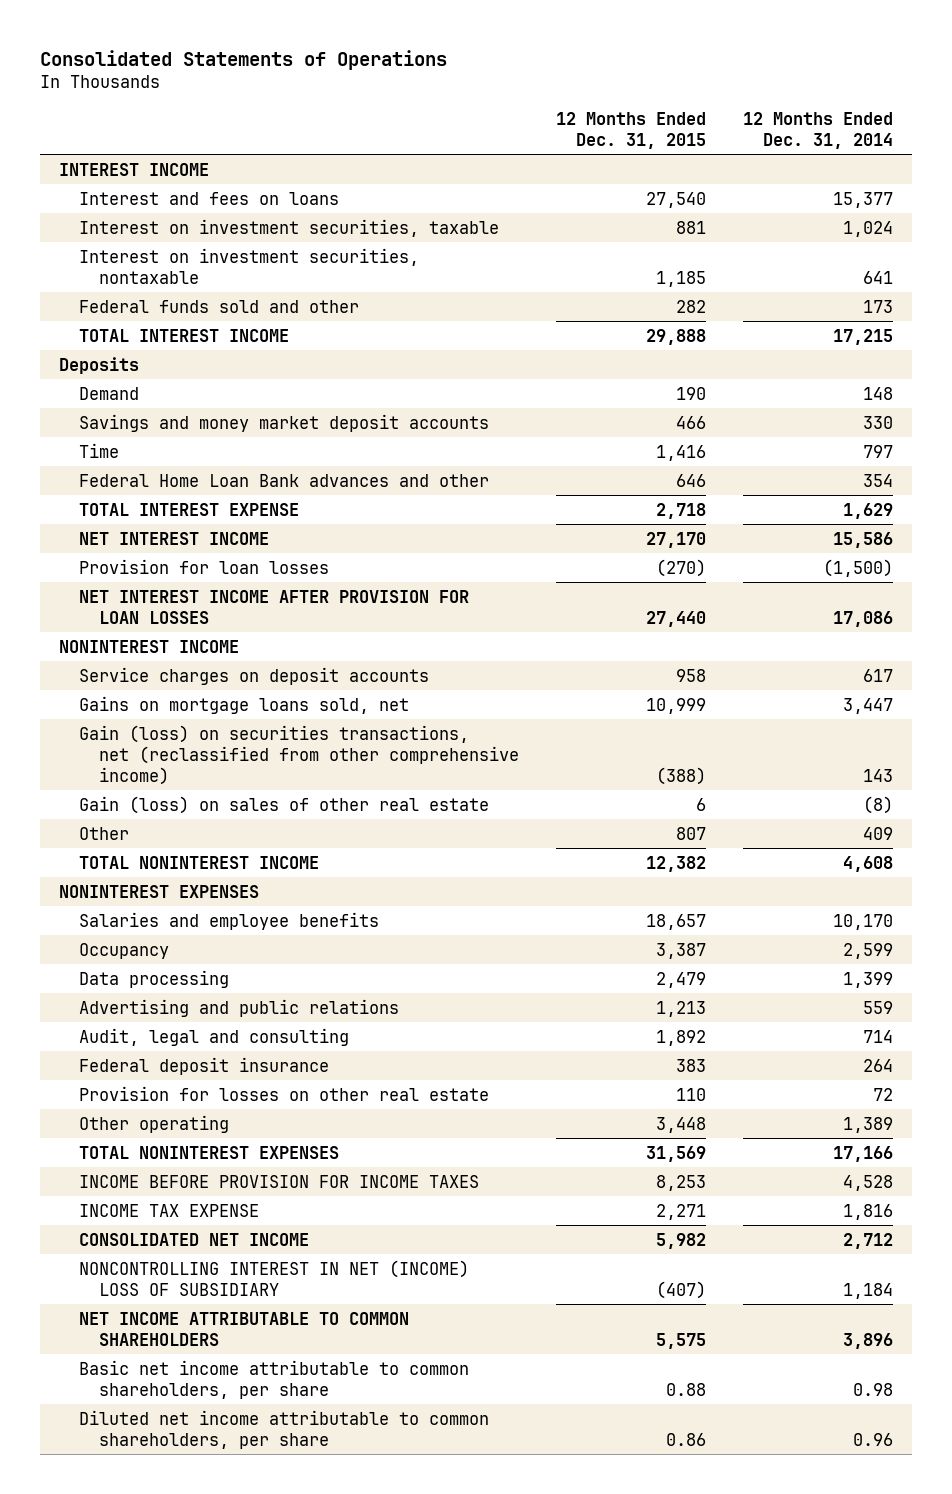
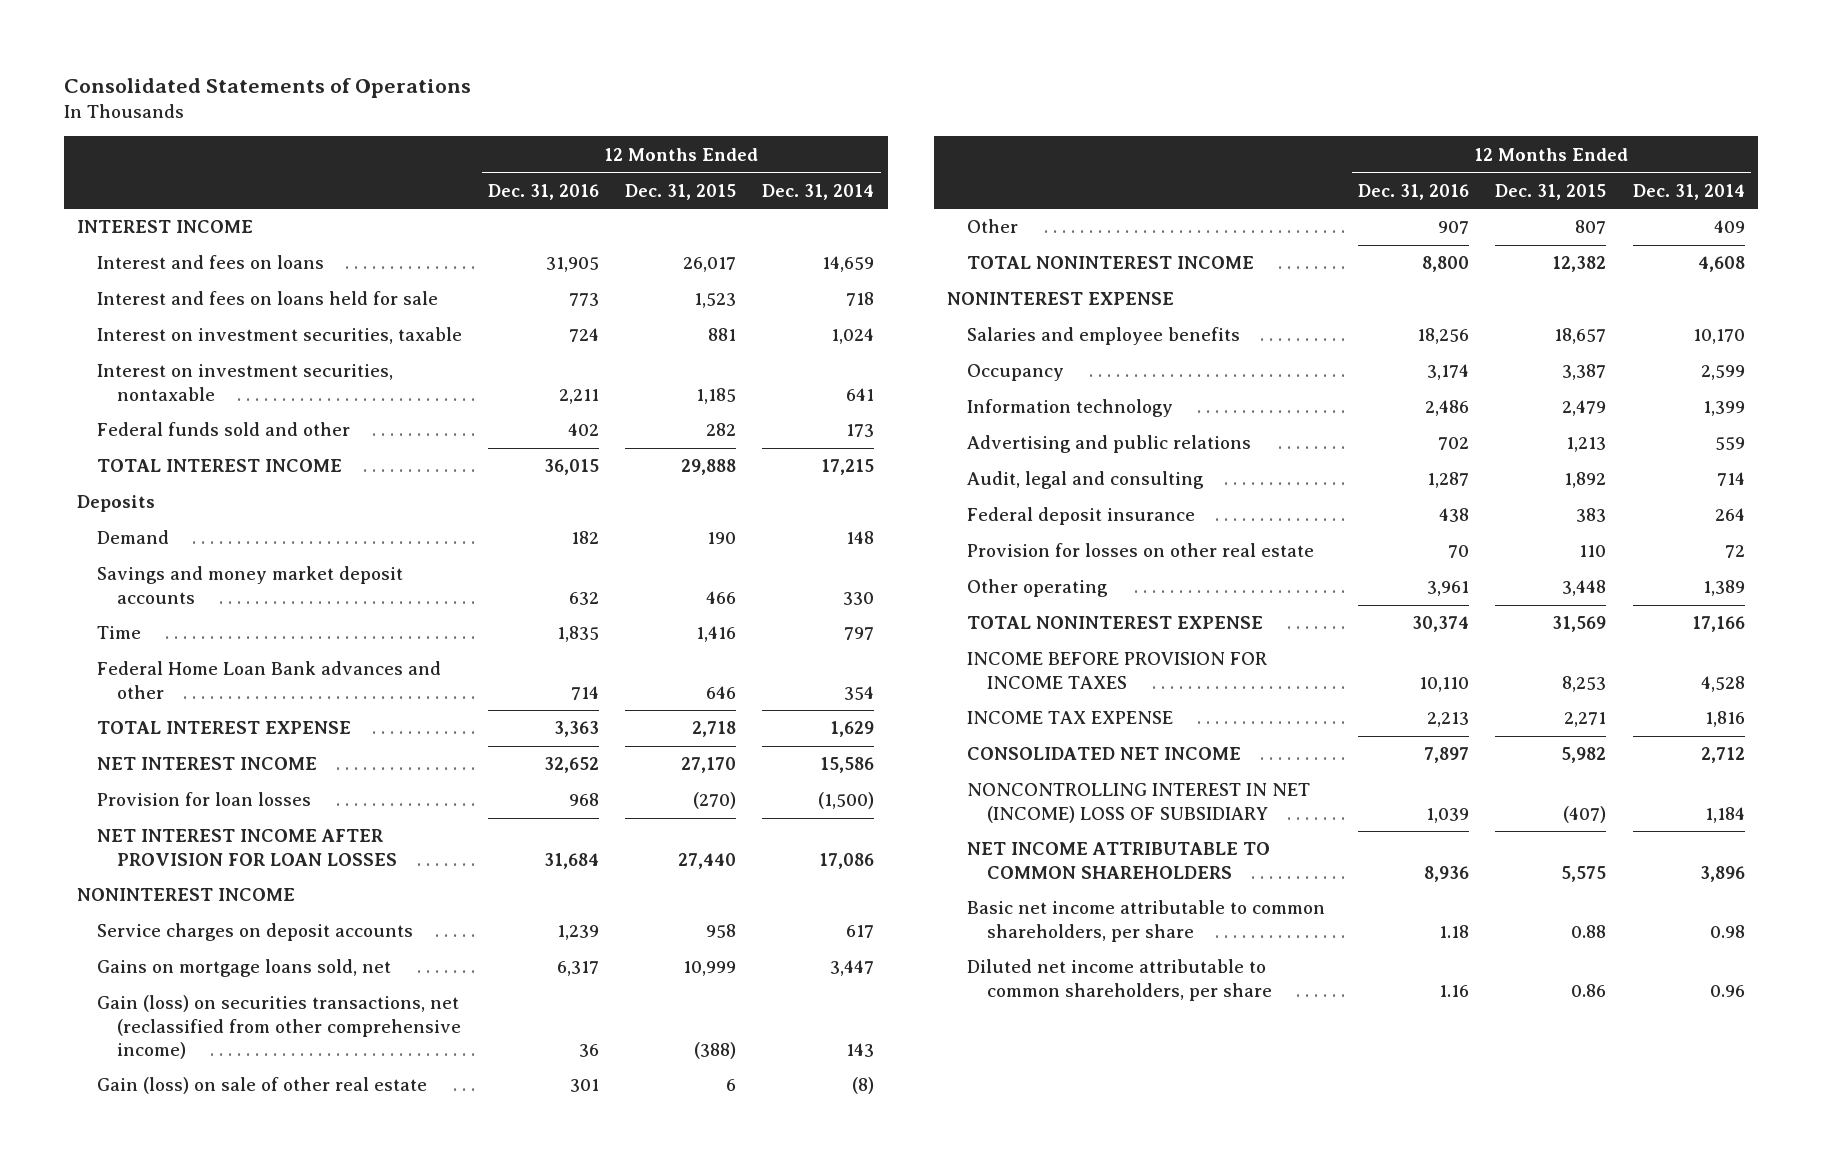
none -> [488,183,600,200] Dec. 31, 2016
[645,191,706,208] 27,540 -> [683,257,737,273] 26,017
[833,191,894,208] 15,377 -> [822,256,875,273] 14,659
none -> [96,291,438,306] Interest and fees on loans held for sale
[78,795,489,814] Gain (loss) on sales of other real estate -> [96,1077,427,1095] Gain (loss) on sale of other real estate
[58,884,259,898] NONINTEREST EXPENSES -> [947,292,1175,306] NONINTEREST EXPENSE
[78,969,229,988] Data processing -> [967,399,1174,418] Information technology
[78,1145,339,1159] TOTAL NONINTEREST EXPENSES -> [967,616,1264,630] TOTAL NONINTEREST EXPENSE

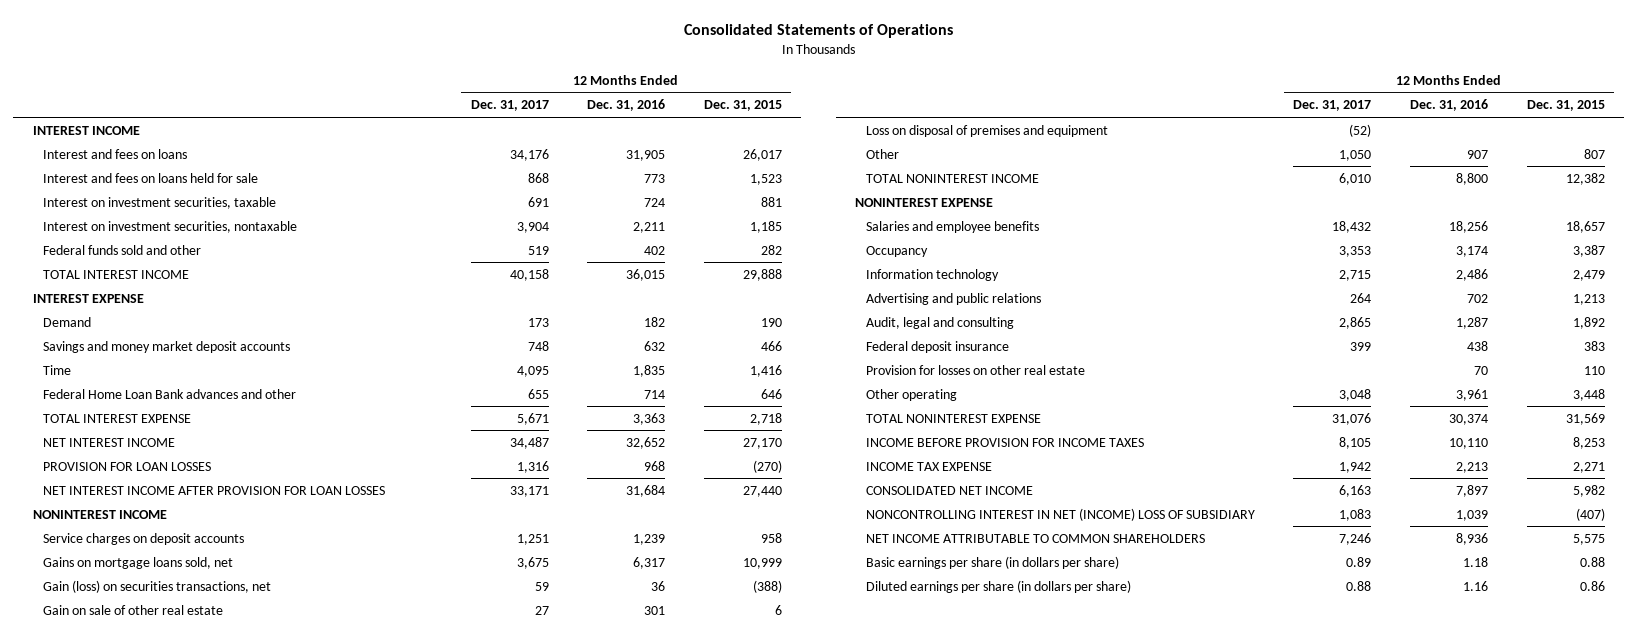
[762,183,875,200] Dec. 31, 2014 -> none
none -> [470,100,549,112] Dec. 31, 2017
[76,495,155,513] Deposits -> none
none -> [32,293,144,303] INTEREST EXPENSE
[96,792,311,807] Provision for loan losses -> [43,461,212,471] PROVISION FOR LOAN LOSSES
[96,995,462,1059] Gain (loss) on securities transactions, net (reclassified from other comprehensive income) -> [43,579,272,593] Gain (loss) on securities transactions, net
[96,1077,427,1095] Gain (loss) on sale of other real estate -> [43,604,224,615] Gain on sale of other real estate
none -> [865,124,1108,137] Loss on disposal of premises and equipment
[967,900,1326,942] Basic net income attributable to common shareholders, per share -> [865,555,1119,569] Basic earnings per share (in dollars per share)
[967,959,1273,1001] Diluted net income attributable to common shareholders, per share -> [865,579,1131,593] Diluted earnings per share (in dollars per share)

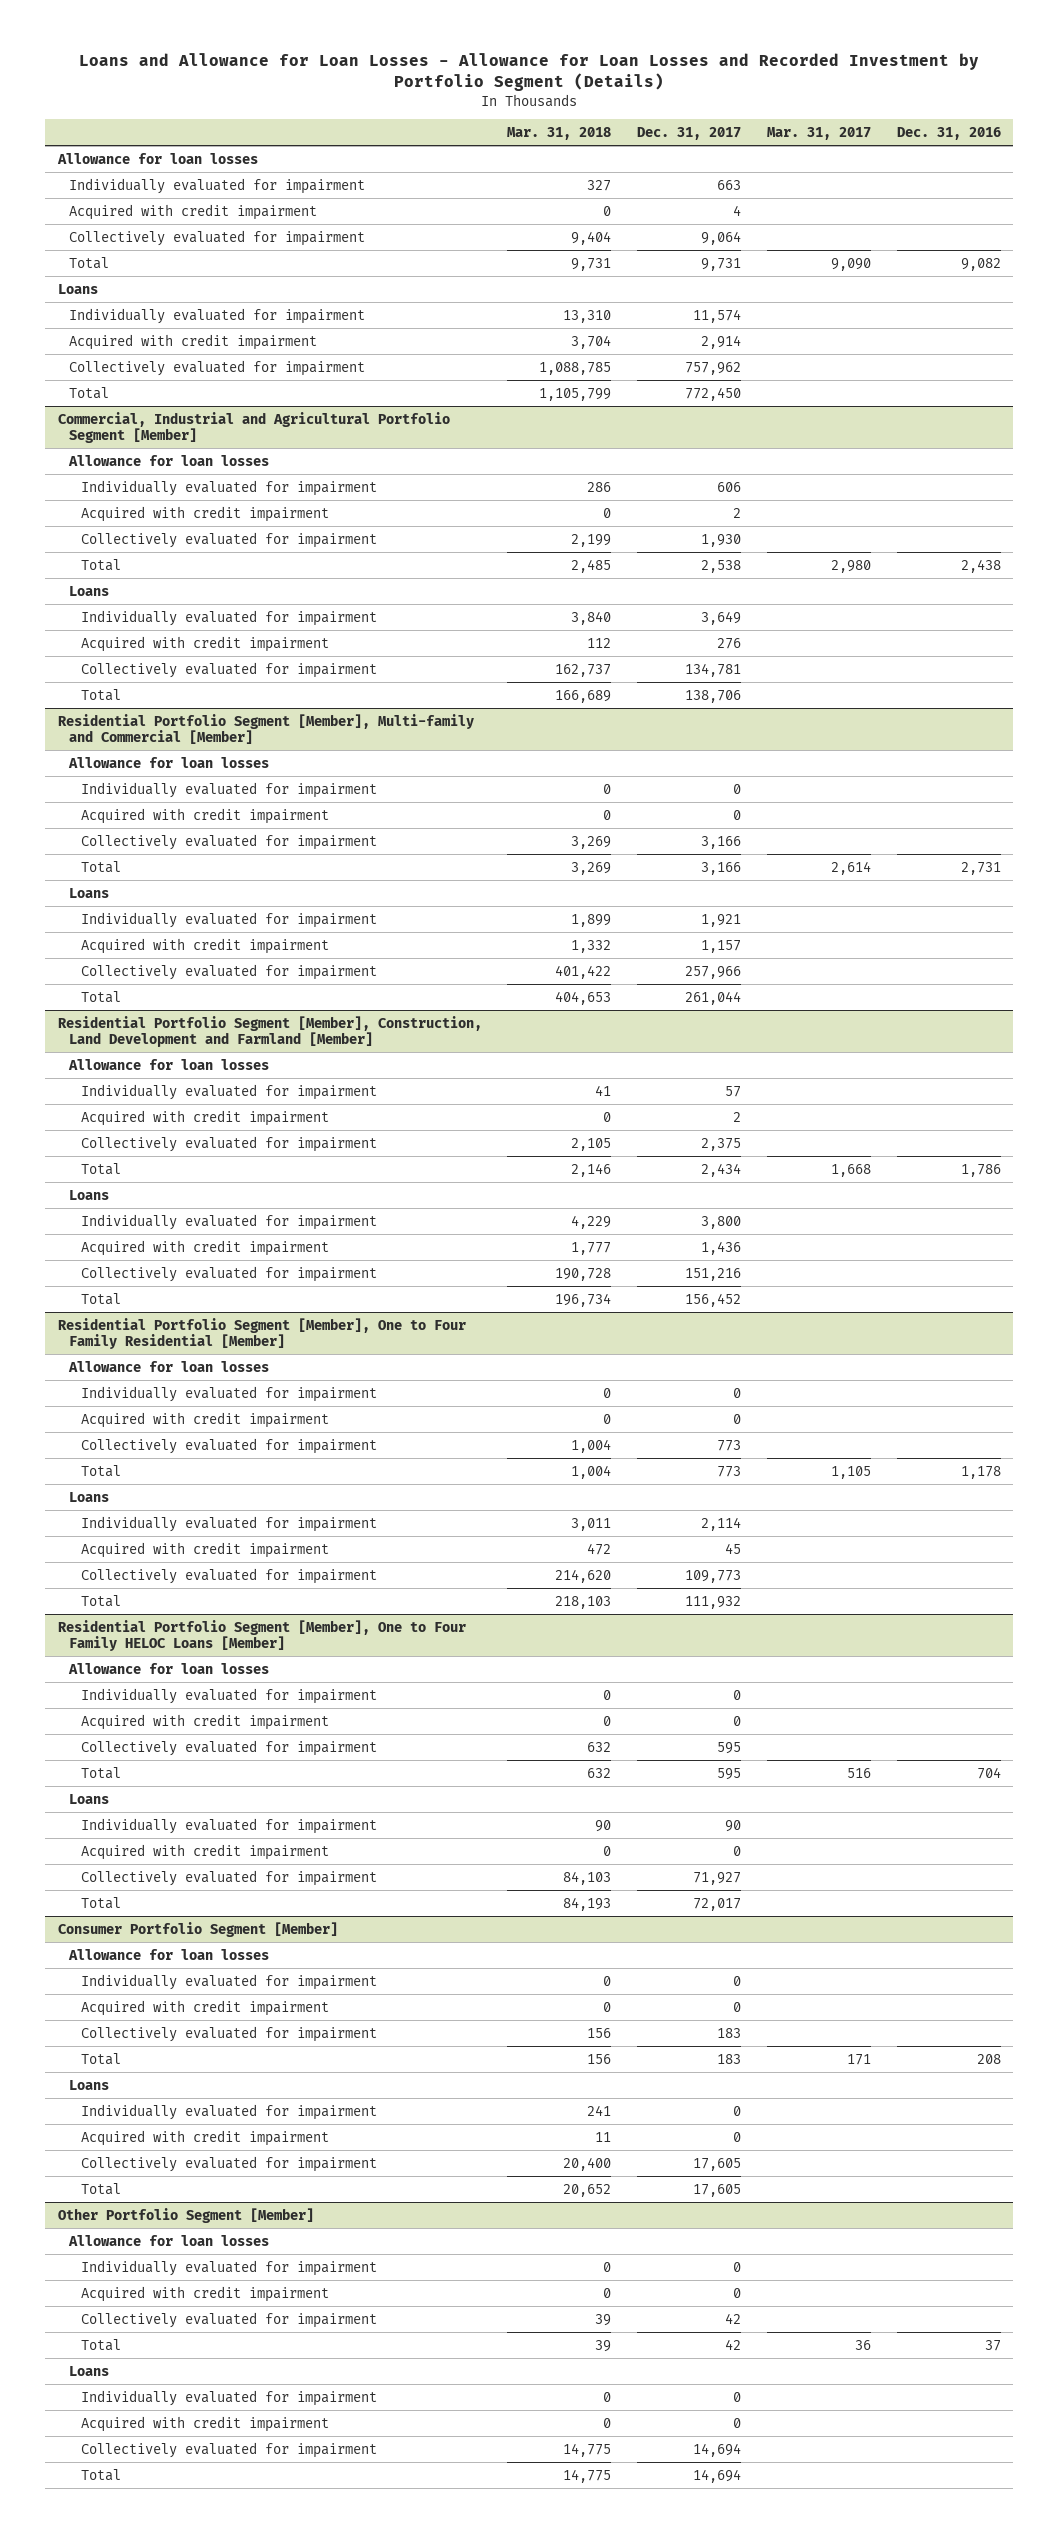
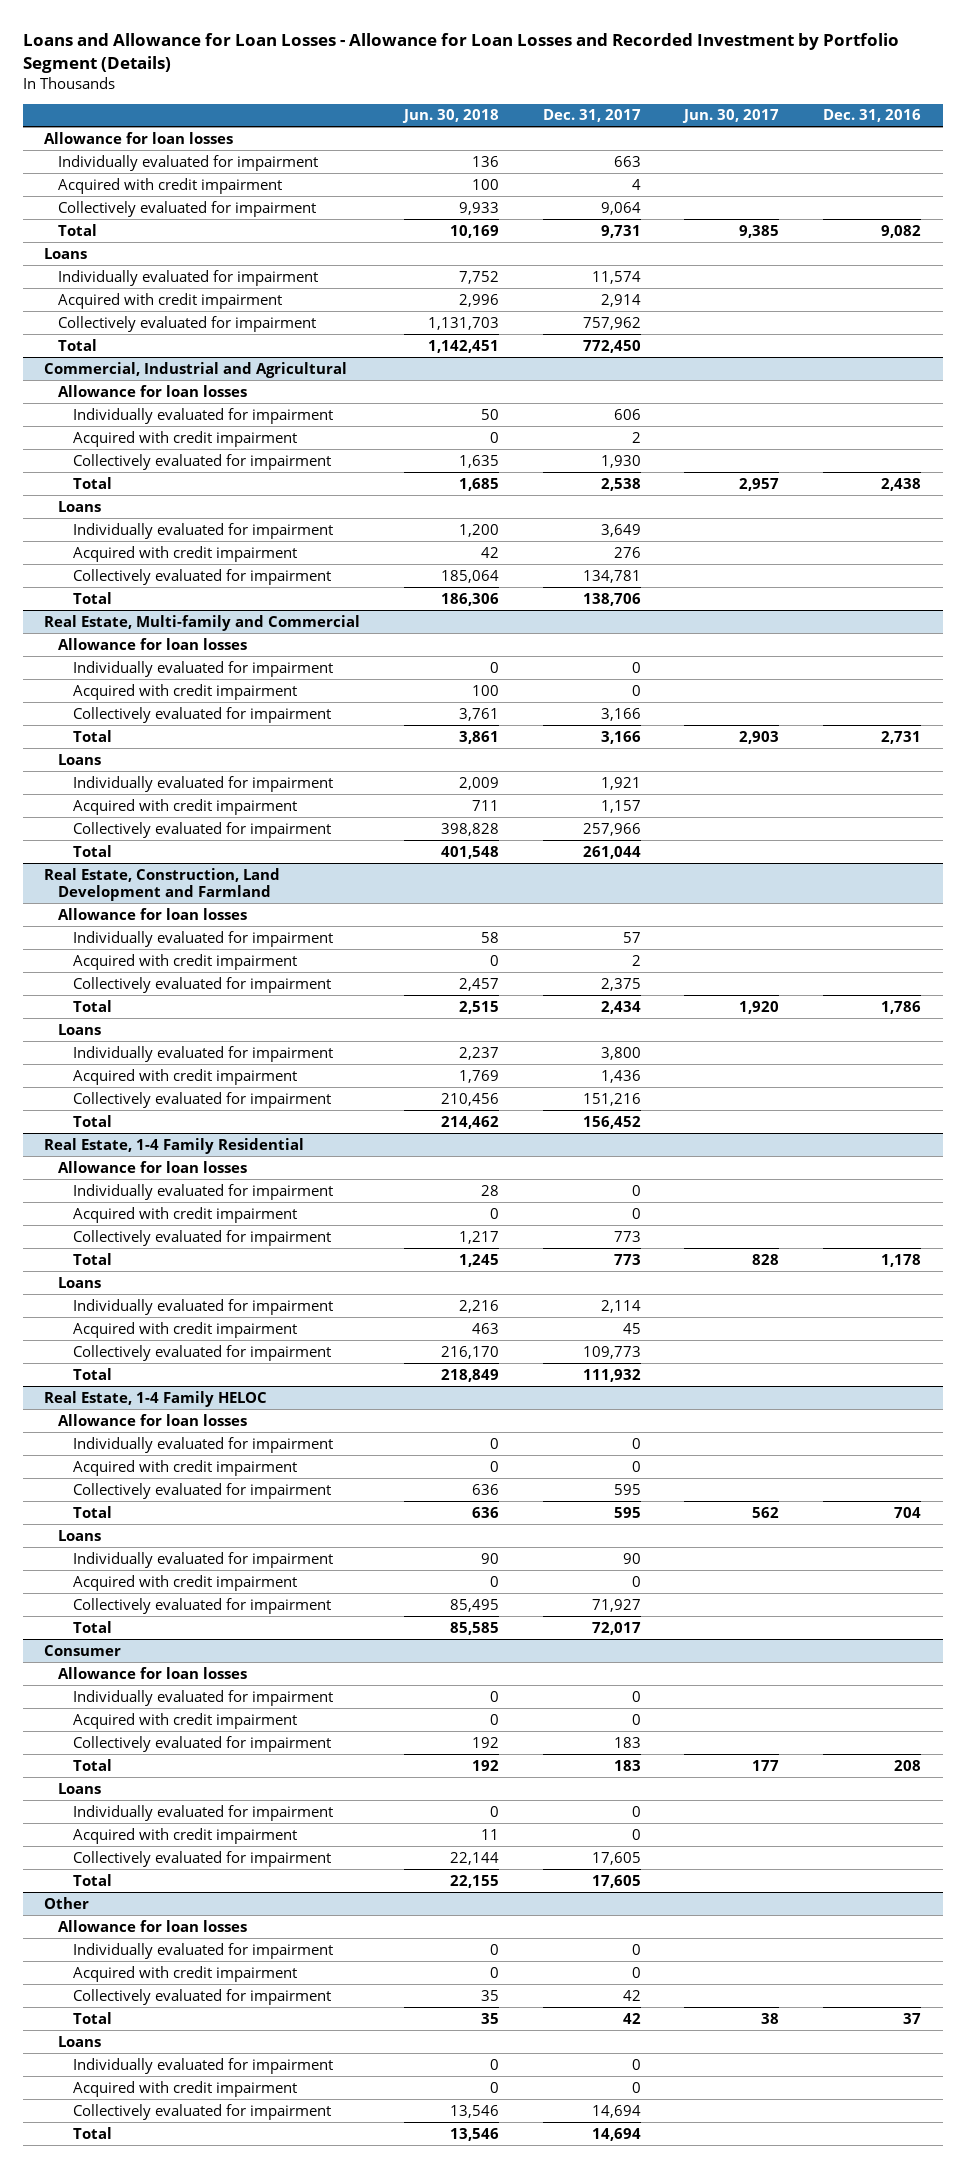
[507,127,612,141] Mar. 31, 2018 -> none
[766,127,871,141] Mar. 31, 2017 -> none
none -> [402,109,500,124] Jun. 30, 2018
none -> [682,109,780,124] Jun. 30, 2017
[57,411,450,444] Commercial, Industrial and Agricultural Portfolio Segment [Member] -> [44,361,348,378] Commercial, Industrial and Agricultural
[57,713,474,745] Residential Portfolio Segment [Member], Multi-family and Commercial [Member] -> none
none -> [44,614,361,631] Real Estate, Multi-family and Commercial
[57,1015,482,1048] Residential Portfolio Segment [Member], Construction, Land Development and Farmland [Member] -> none
none -> [44,867,281,902] Real Estate, Construction, Land Development and Farmland
[57,1317,466,1350] Residential Portfolio Segment [Member], One to Four Family Residential [Member] -> none
none -> [44,1137,305,1154] Real Estate, 1-4 Family Residential
[57,1619,466,1652] Residential Portfolio Segment [Member], One to Four Family HELOC Loans [Member] -> none
none -> [44,1390,268,1407] Real Estate, 1-4 Family HELOC
[57,1921,338,1937] Consumer Portfolio Segment [Member] -> [44,1644,122,1656] Consumer
[57,2207,314,2223] Other Portfolio Segment [Member] -> [44,1896,90,1909] Other

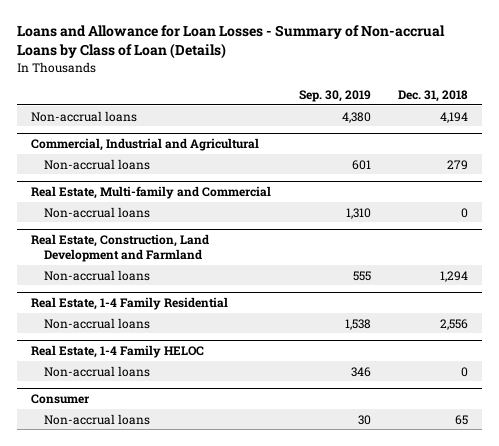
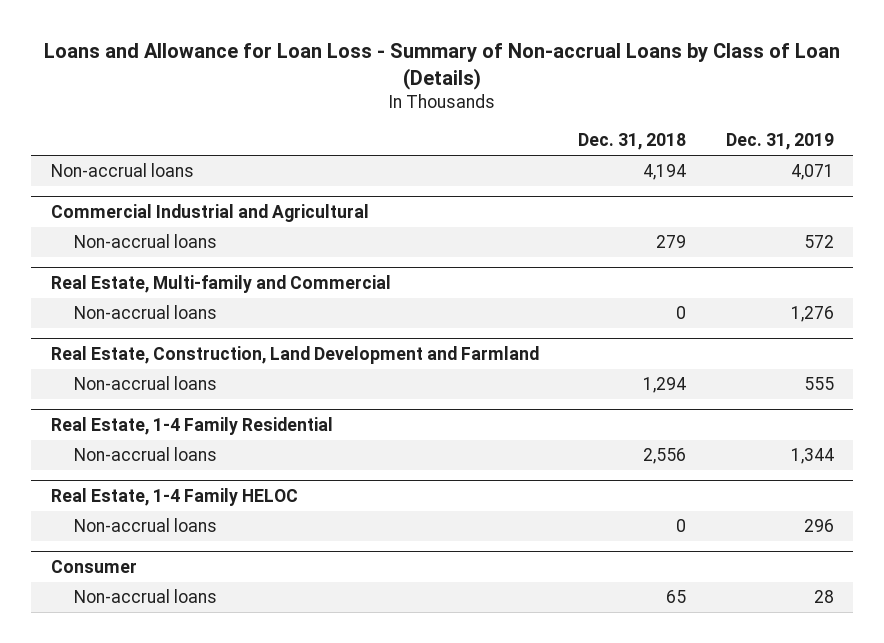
[17,25,446,60] Loans and Allowance for Loan Losses - Summary of Non-accrual Loans by Class of Loan (Details) -> [44,42,841,90] Loans and Allowance for Loan Loss - Summary of Non-accrual Loans by Class of Loan (Details)
[298,89,371,102] Sep. 30, 2019 -> none
none -> [725,133,834,151] Dec. 31, 2019
[31,138,260,152] Commercial, Industrial and Agricultural -> [50,203,369,222] Commercial Industrial and Agricultural

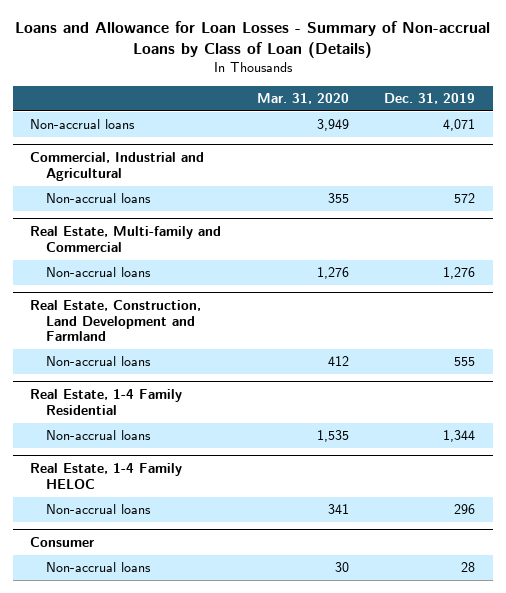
[44,42,841,90] Loans and Allowance for Loan Loss - Summary of Non-accrual Loans by Class of Loan (Details) -> [14,21,490,59] Loans and Allowance for Loan Losses - Summary of Non-accrual Loans by Class of Loan (Details)
[578,133,687,151] Dec. 31, 2018 -> none
none -> [256,92,349,104] Mar. 31, 2020
[50,203,369,222] Commercial Industrial and Agricultural -> [30,152,205,181] Commercial, Industrial and Agricultural

